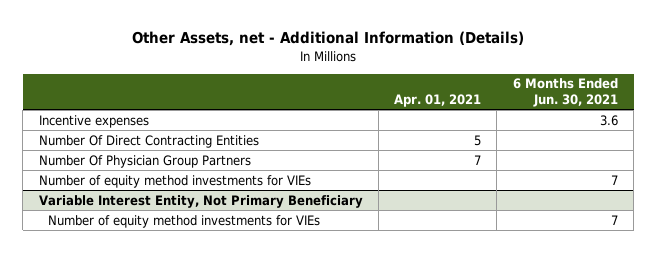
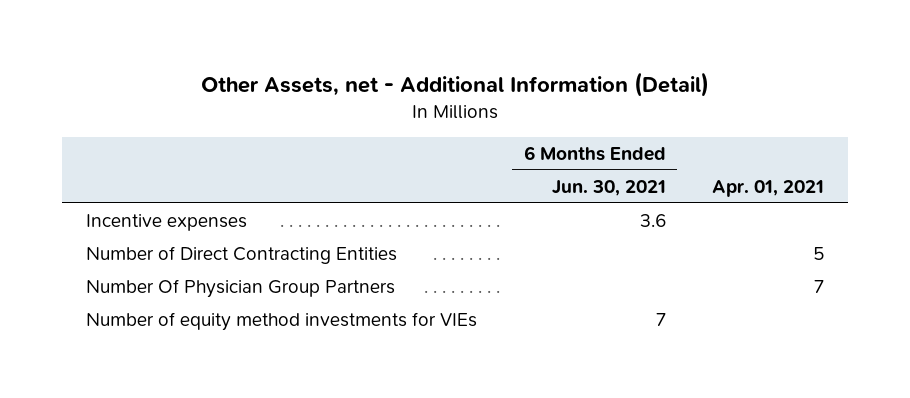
[132,31,525,47] Other Assets, net - Additional Information (Details) -> [201,72,710,98] Other Assets, net - Additional Information (Detail)
[38,134,259,148] Number Of Direct Contracting Entities -> [85,246,397,265] Number of Direct Contracting Entities
[38,194,363,208] Variable Interest Entity, Not Primary Beneficiary -> none
[48,214,321,228] Number of equity method investments for VIEs -> none

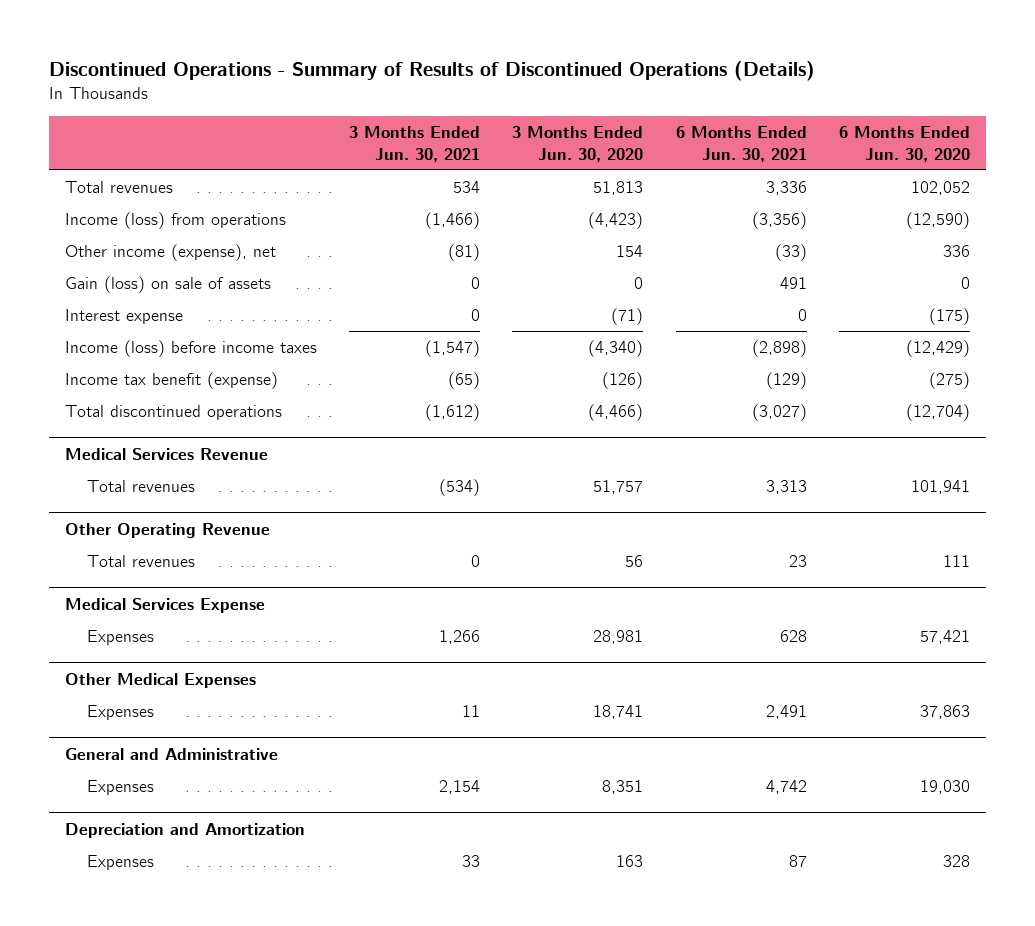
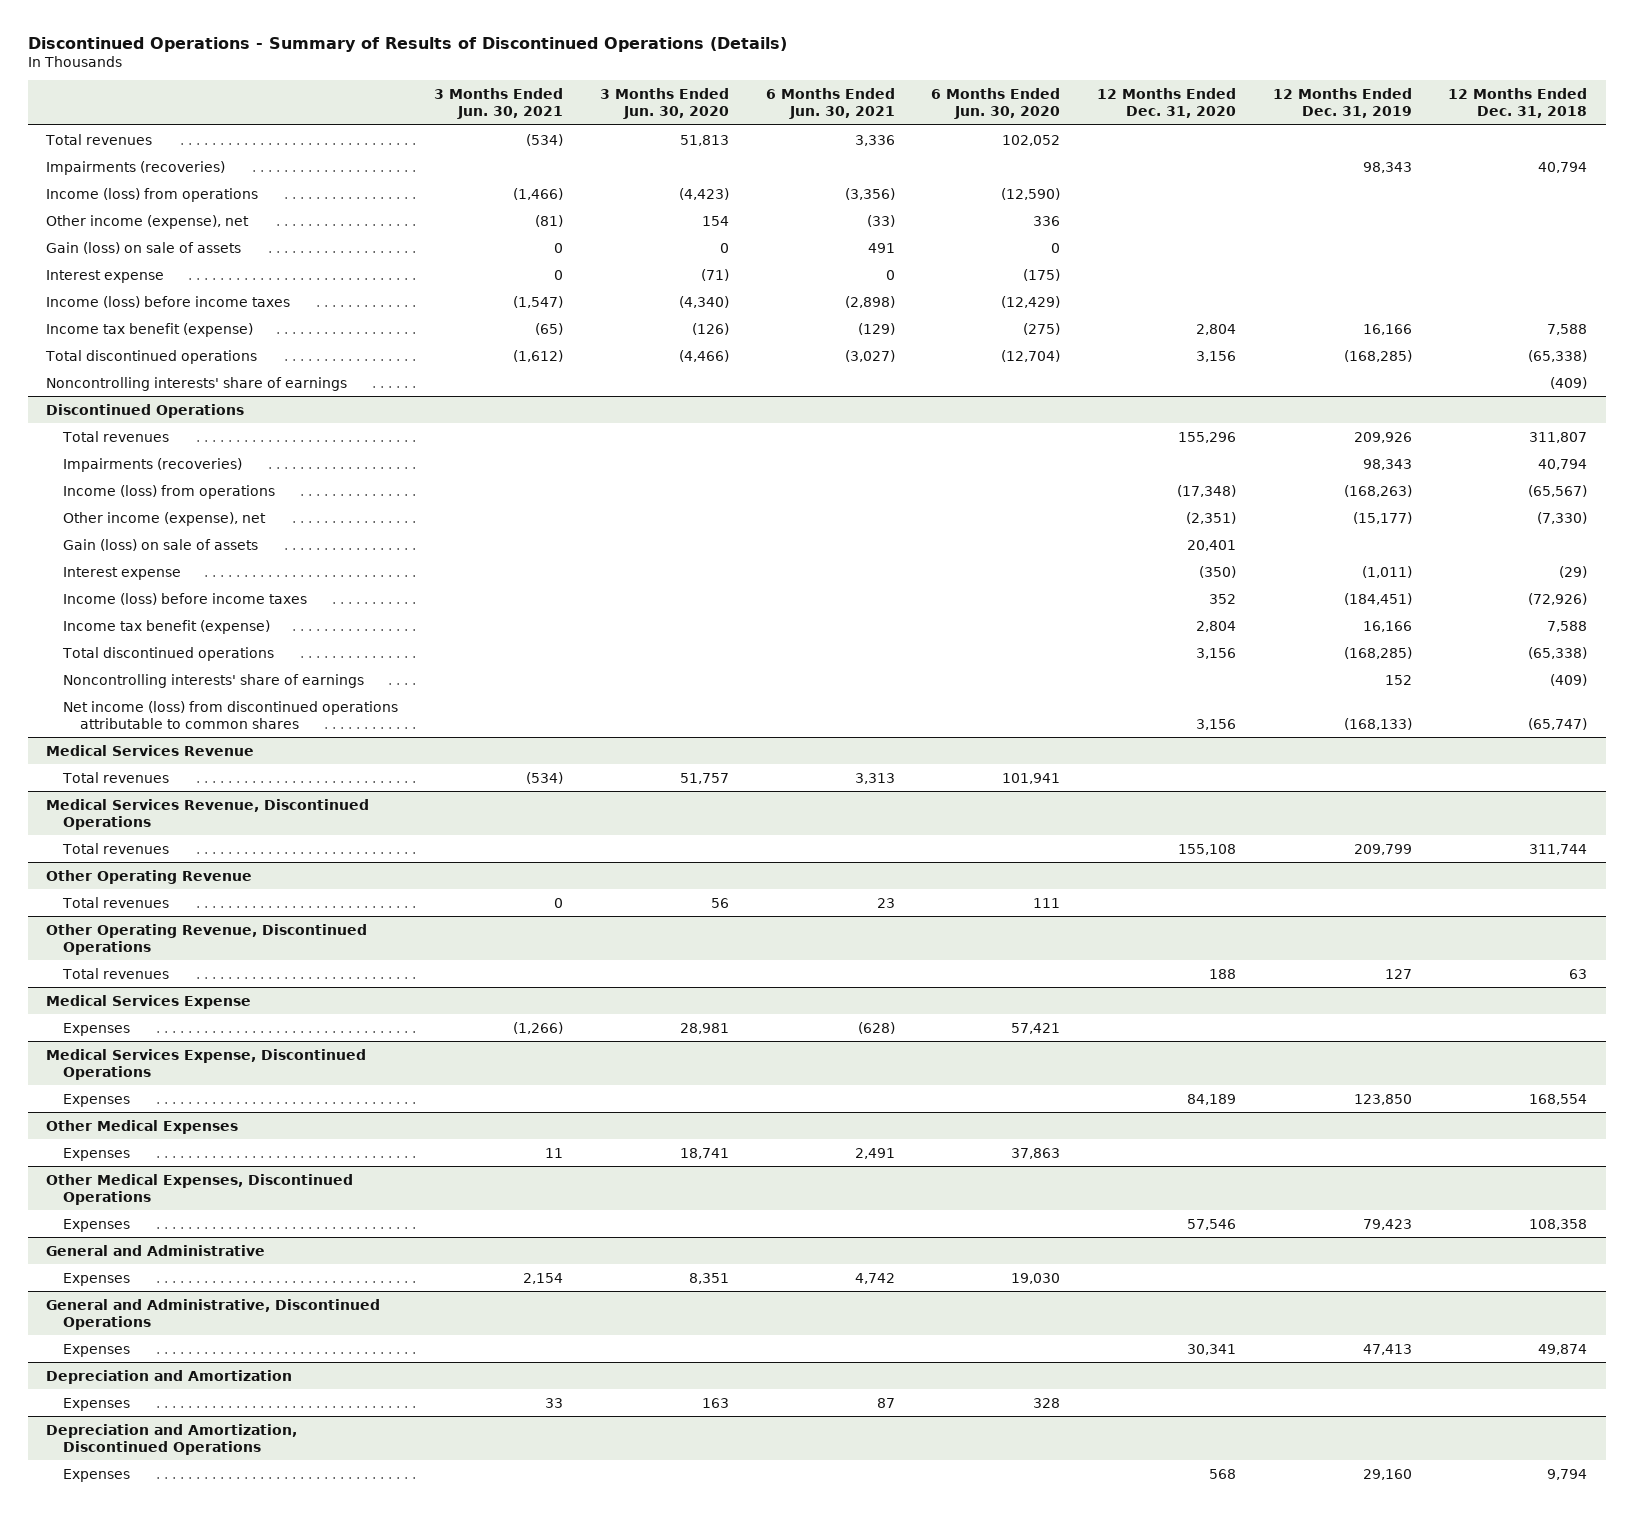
none -> [1096,87,1236,119] 12 Months Ended Dec. 31, 2020
none -> [1272,87,1412,119] 12 Months Ended Dec. 31, 2019
none -> [1448,87,1588,119] 12 Months Ended Dec. 31, 2018
[453,181,481,194] 534 -> [526,133,564,146] (534)
none -> [45,160,225,175] Impairments (recoveries)
none -> [45,376,347,391] Noncontrolling interests' share of earnings
none -> [45,403,244,418] Discontinued Operations
none -> [61,430,169,442] Total revenues
none -> [62,457,242,472] Impairments (recoveries)
none -> [62,484,275,499] Income (loss) from operations
none -> [62,511,266,526] Other income (expense), net
none -> [62,538,258,551] Gain (loss) on sale of assets
none -> [62,566,181,580] Interest expense
none -> [62,592,307,605] Income (loss) before income taxes
none -> [62,619,270,634] Income tax benefit (expense)
none -> [61,646,274,661] Total discontinued operations
none -> [62,673,364,688] Noncontrolling interests' share of earnings
none -> [62,700,398,729] Net income (loss) from discontinued operations attributable to common shares
none -> [45,798,369,830] Medical Services Revenue, Discontinued Operations
none -> [61,842,169,854] Total revenues
none -> [45,923,367,955] Other Operating Revenue, Discontinued Operations
none -> [61,967,169,979] Total revenues
[439,630,481,645] 1,266 -> [513,1021,564,1034] (1,266)
[779,630,807,643] 628 -> [857,1021,895,1034] (628)
none -> [45,1048,366,1080] Medical Services Expense, Discontinued Operations
none -> [62,1093,130,1107] Expenses
none -> [45,1173,353,1205] Other Medical Expenses, Discontinued Operations
none -> [62,1218,130,1232] Expenses
none -> [45,1298,380,1330] General and Administrative, Discontinued Operations
none -> [62,1343,130,1357] Expenses
none -> [45,1423,297,1455] Depreciation and Amortization, Discontinued Operations
none -> [62,1468,130,1482] Expenses

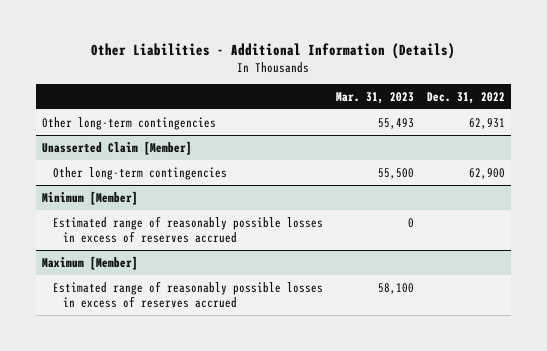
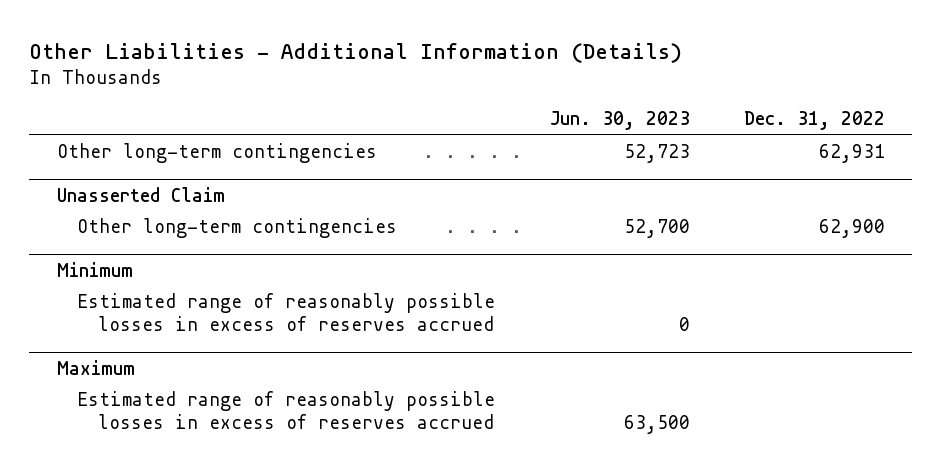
[335,91,414,104] Mar. 31, 2023 -> none
none -> [549,111,690,131] Jun. 30, 2023
[42,140,193,155] Unasserted Claim [Member] -> [56,186,225,202] Unasserted Claim
[42,190,139,205] Minimum [Member] -> [56,261,133,277] Minimum
[42,255,139,270] Maximum [Member] -> [56,359,135,375] Maximum

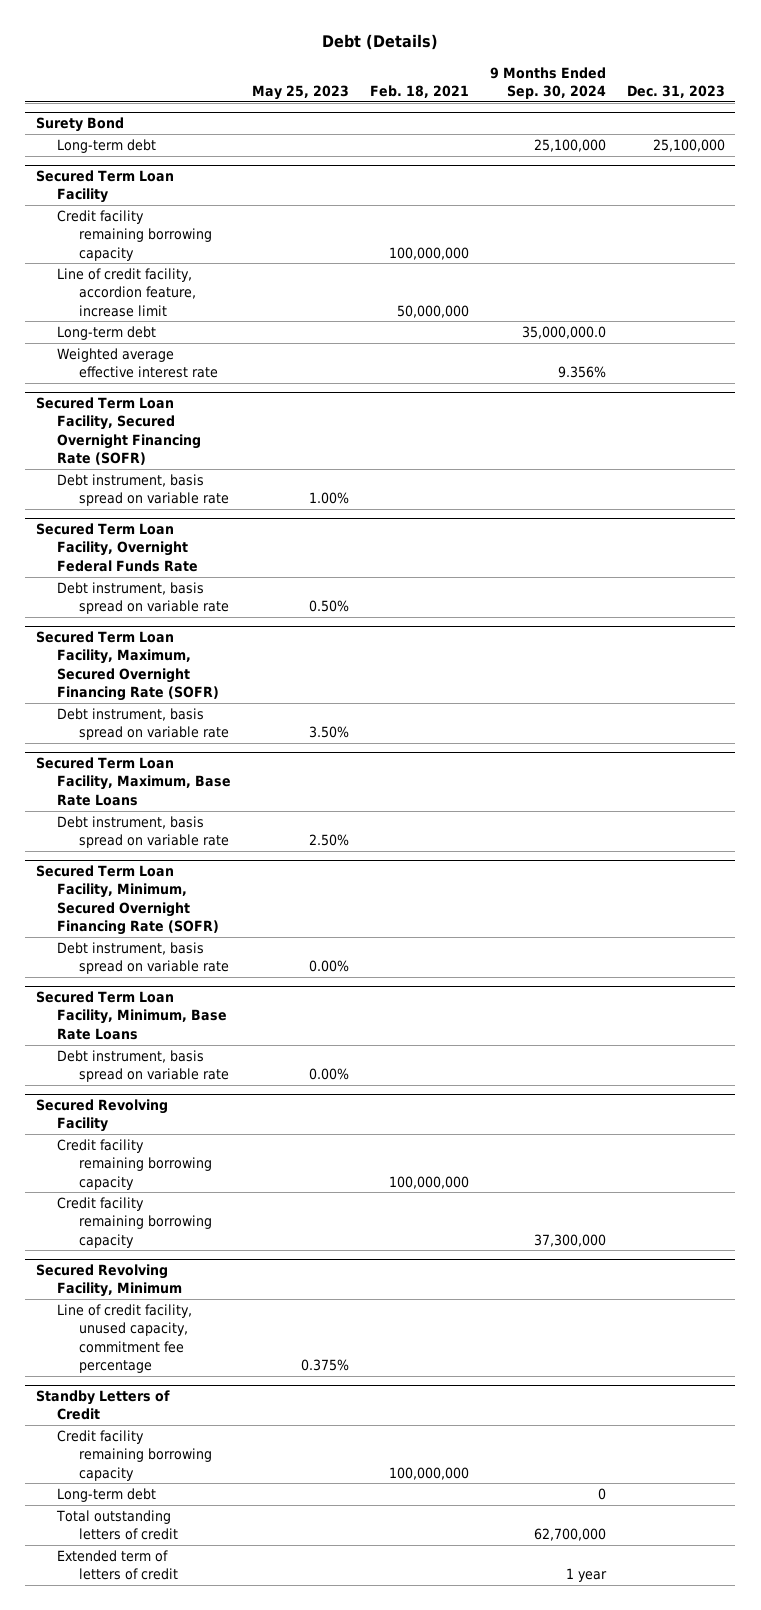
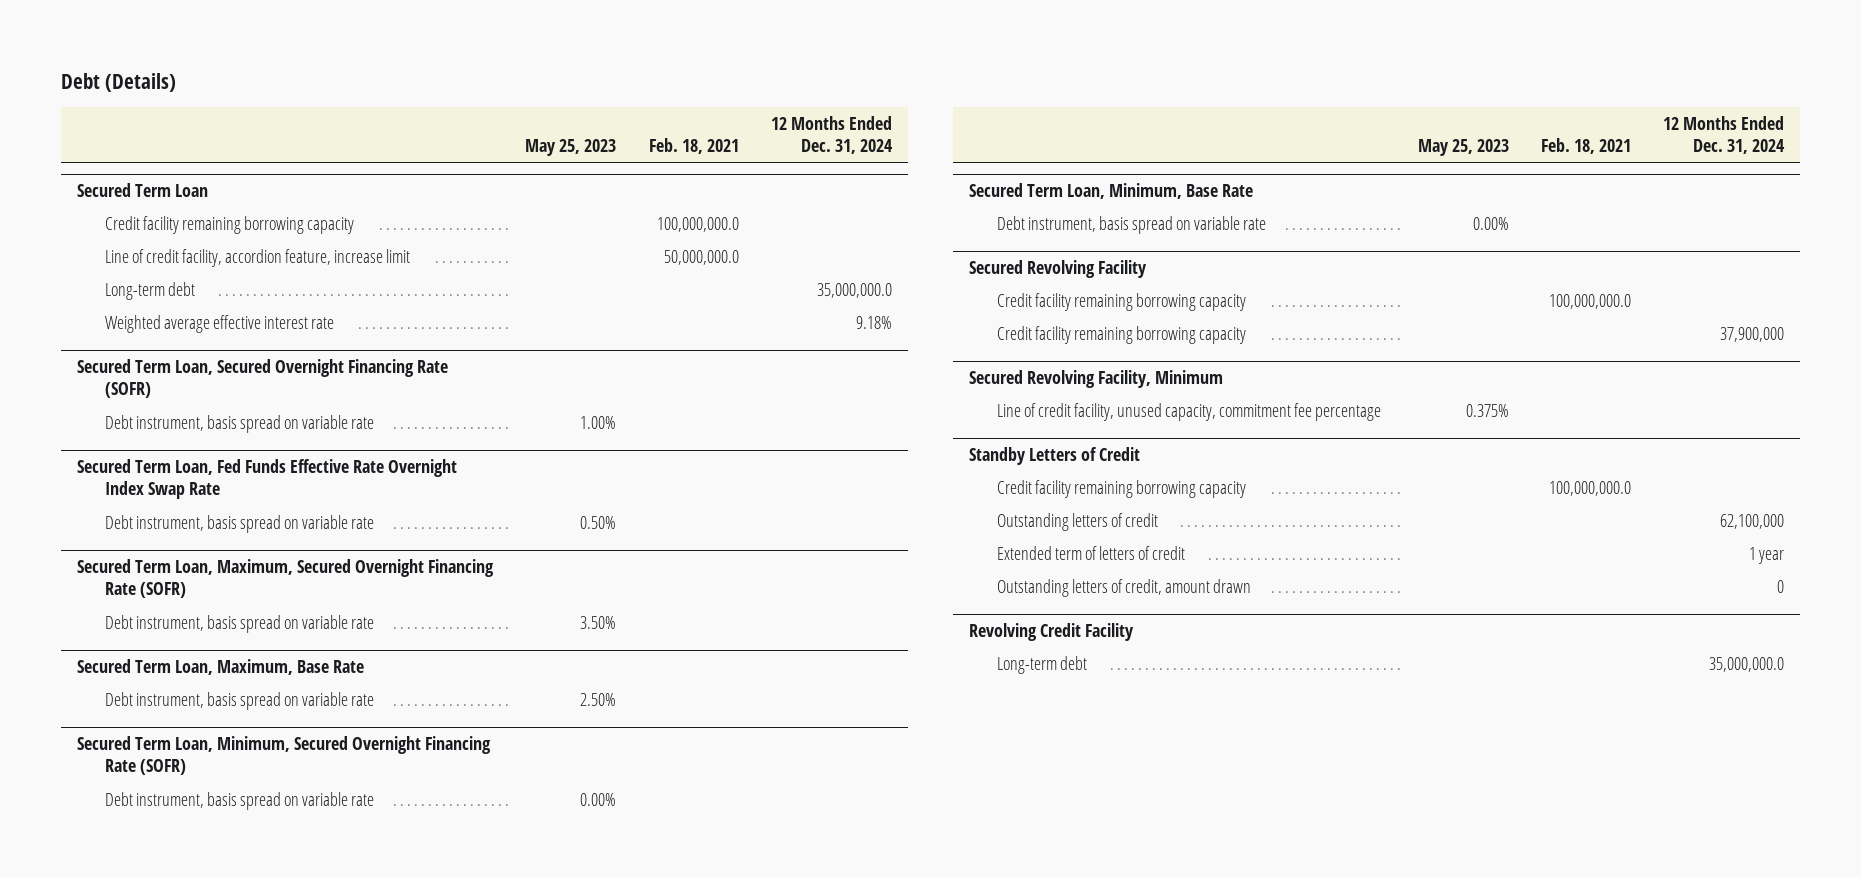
[489,66,606,99] 9 Months Ended Sep. 30, 2024 -> none
[626,84,725,98] Dec. 31, 2023 -> none
none -> [770,115,893,155] 12 Months Ended Dec. 31, 2024
[35,117,124,133] Surety Bond -> none
[57,139,157,154] Long-term debt -> none
[35,170,174,204] Secured Term Loan Facility -> [77,183,209,198] Secured Term Loan
[389,246,470,260] 100,000,000 -> [656,217,739,233] 100,000,000.0
[397,304,470,318] 50,000,000 -> [663,250,739,266] 50,000,000.0
[35,397,202,465] Secured Term Loan Facility, Secured Overnight Financing Rate (SOFR) -> [77,359,449,399] Secured Term Loan, Secured Overnight Financing Rate (SOFR)
[35,523,199,572] Secured Term Loan Facility, Overnight Federal Funds Rate -> [77,459,458,500] Secured Term Loan, Fed Funds Effective Rate Overnight Index Swap Rate
[35,631,220,701] Secured Term Loan Facility, Maximum, Secured Overnight Financing Rate (SOFR) -> [77,559,495,599] Secured Term Loan, Maximum, Secured Overnight Financing Rate (SOFR)
[35,757,232,806] Secured Term Loan Facility, Maximum, Base Rate Loans -> [77,659,365,676] Secured Term Loan, Maximum, Base Rate
[35,865,220,935] Secured Term Loan Facility, Minimum, Secured Overnight Financing Rate (SOFR) -> [77,736,492,776] Secured Term Loan, Minimum, Secured Overnight Financing Rate (SOFR)
[35,991,228,1040] Secured Term Loan Facility, Minimum, Base Rate Loans -> [969,183,1254,200] Secured Term Loan, Minimum, Base Rate
[389,1175,470,1189] 100,000,000 -> [1548,294,1631,310] 100,000,000.0
[57,1488,157,1503] Long-term debt -> none
[389,1466,470,1480] 100,000,000 -> [1548,481,1631,497] 100,000,000.0
[56,1510,178,1541] Total outstanding letters of credit -> [997,513,1159,532] Outstanding letters of credit
none -> [997,579,1252,598] Outstanding letters of credit, amount drawn
none -> [969,623,1135,642] Revolving Credit Facility
none -> [997,656,1088,675] Long-term debt

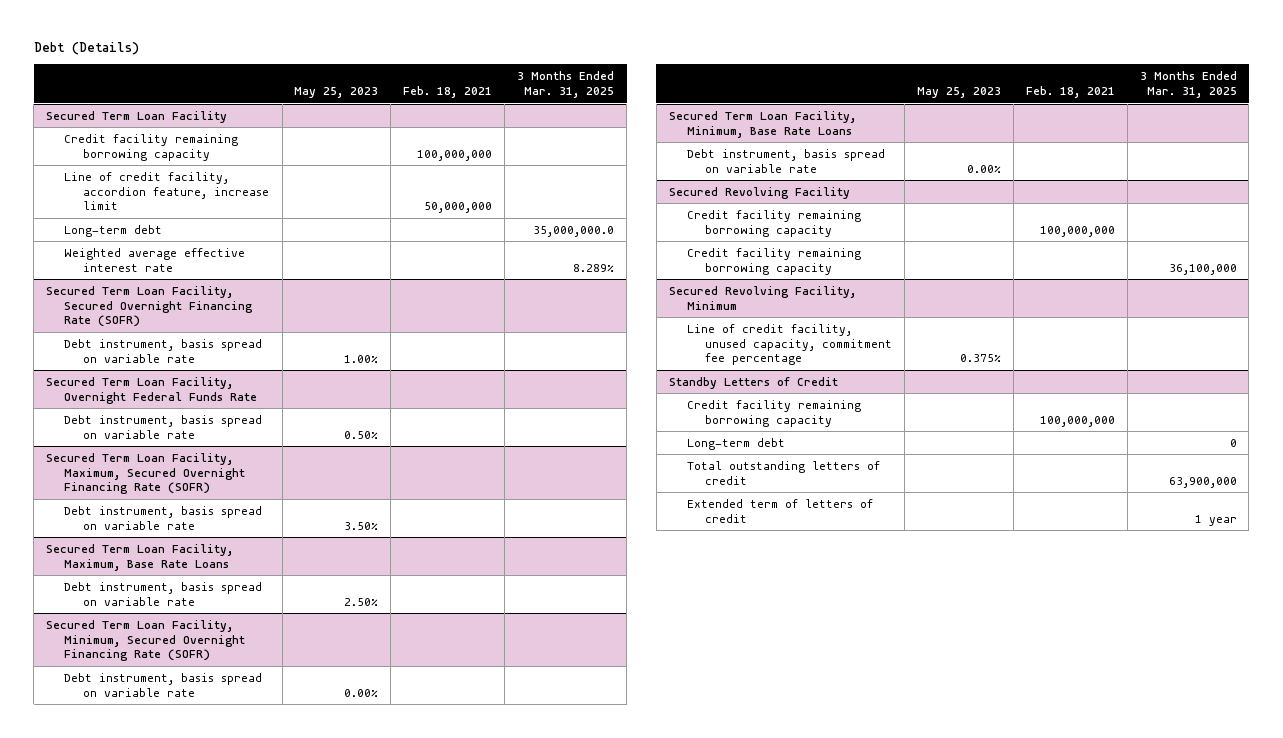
[770,115,893,155] 12 Months Ended Dec. 31, 2024 -> none
none -> [517,71,615,98] 3 Months Ended Mar. 31, 2025
[77,183,209,198] Secured Term Loan -> [46,110,228,123] Secured Term Loan Facility
[656,217,739,233] 100,000,000.0 -> [417,149,493,161] 100,000,000
[663,250,739,266] 50,000,000.0 -> [424,202,493,214] 50,000,000
[77,359,449,399] Secured Term Loan, Secured Overnight Financing Rate (SOFR) -> [46,285,254,328] Secured Term Loan Facility, Secured Overnight Financing Rate (SOFR)
[77,459,458,500] Secured Term Loan, Fed Funds Effective Rate Overnight Index Swap Rate -> [46,376,258,404] Secured Term Loan Facility, Overnight Federal Funds Rate
[77,559,495,599] Secured Term Loan, Maximum, Secured Overnight Financing Rate (SOFR) -> [46,452,246,495] Secured Term Loan Facility, Maximum, Secured Overnight Financing Rate (SOFR)
[77,659,365,676] Secured Term Loan, Maximum, Base Rate -> [46,543,234,571] Secured Term Loan Facility, Maximum, Base Rate Loans
[77,736,492,776] Secured Term Loan, Minimum, Secured Overnight Financing Rate (SOFR) -> [46,619,246,662] Secured Term Loan Facility, Minimum, Secured Overnight Financing Rate (SOFR)
[969,183,1254,200] Secured Term Loan, Minimum, Base Rate -> [668,110,856,138] Secured Term Loan Facility, Minimum, Base Rate Loans
[1548,294,1631,310] 100,000,000.0 -> [1039,225,1115,237] 100,000,000
[1548,481,1631,497] 100,000,000.0 -> [1039,415,1115,427] 100,000,000
none -> [686,437,785,450] Long-term debt
[997,513,1159,532] Outstanding letters of credit -> [686,460,880,485] Total outstanding letters of credit
[997,579,1252,598] Outstanding letters of credit, amount drawn -> none
[969,623,1135,642] Revolving Credit Facility -> none
[997,656,1088,675] Long-term debt -> none

